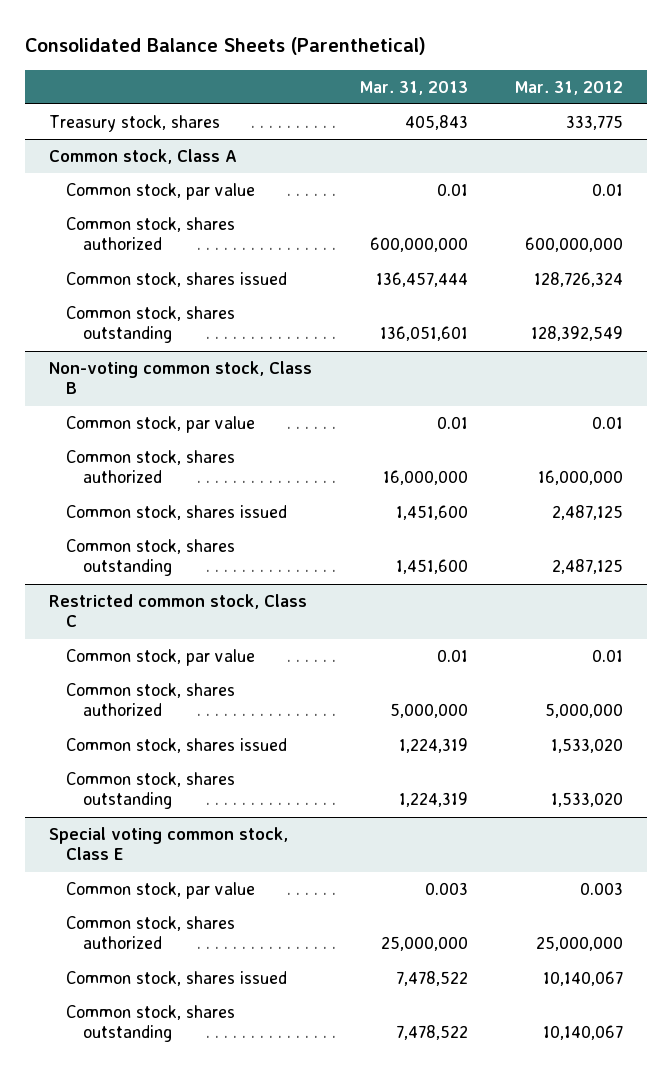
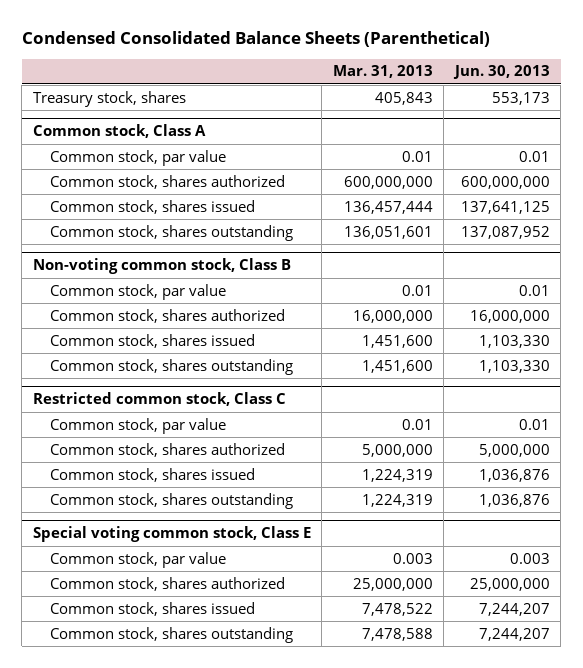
[25,37,427,56] Consolidated Balance Sheets (Parenthetical) -> [21,31,490,48] Condensed Consolidated Balance Sheets (Parenthetical)
[515,80,624,95] Mar. 31, 2012 -> none
none -> [452,65,550,80] Jun. 30, 2013
[395,1025,468,1041] 7,478,522 -> [361,627,433,641] 7,478,588

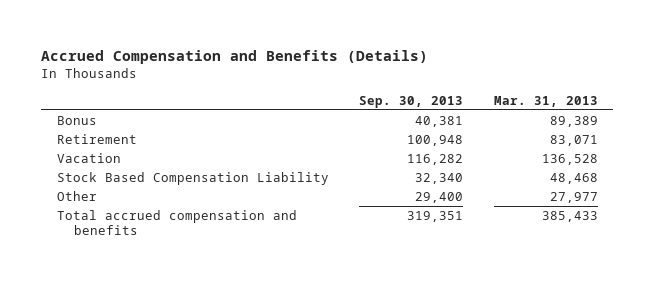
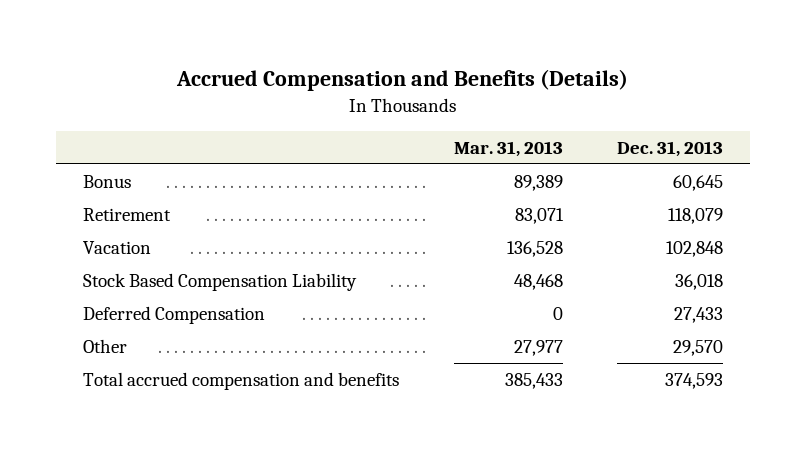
[359,95,464,108] Sep. 30, 2013 -> none
none -> [617,140,724,157] Dec. 31, 2013
none -> [83,306,266,325] Deferred Compensation

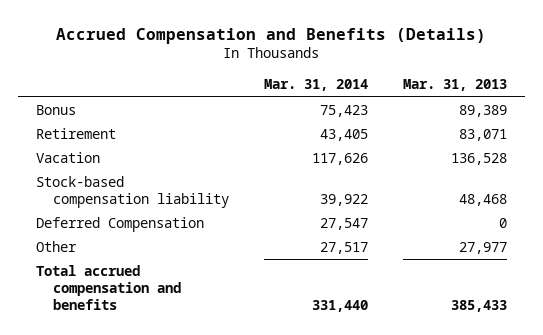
[617,140,724,157] Dec. 31, 2013 -> none
none -> [263,79,368,92] Mar. 31, 2014
[83,273,358,292] Stock Based Compensation Liability -> [35,176,229,209] Stock-based compensation liability

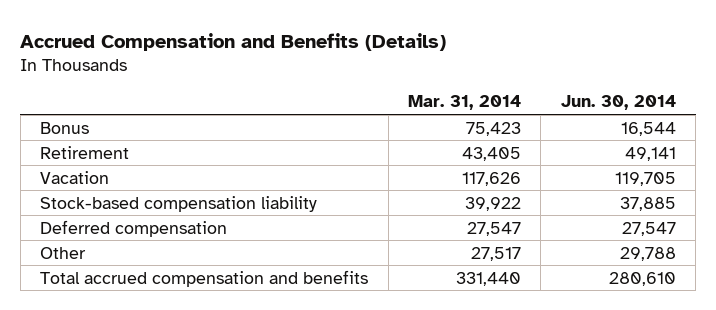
[403,79,508,92] Mar. 31, 2013 -> none
none -> [560,95,676,111] Jun. 30, 2014
[35,217,204,233] Deferred Compensation -> [40,219,228,237] Deferred compensation

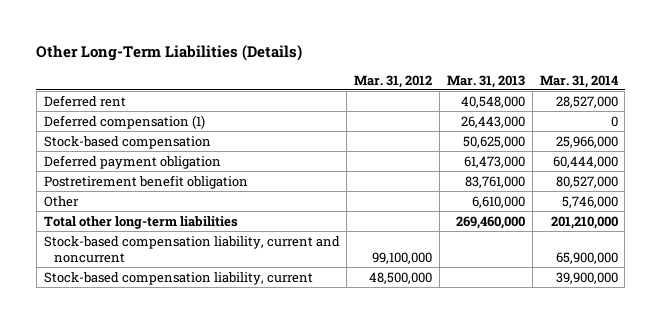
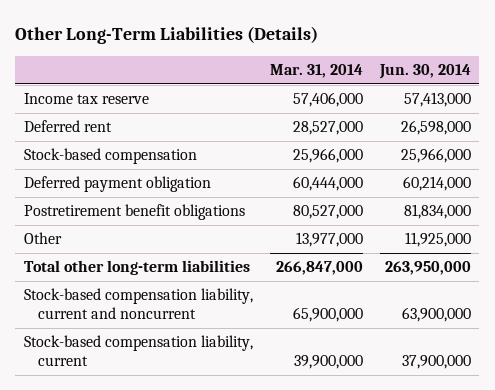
[354,74,433,88] Mar. 31, 2012 -> none
[446,74,525,88] Mar. 31, 2013 -> none
none -> [378,64,471,80] Jun. 30, 2014
none -> [23,93,149,105] Income tax reserve
[43,114,205,129] Deferred compensation (1) -> none
[43,174,248,189] Postretirement benefit obligation -> [23,204,245,221] Postretirement benefit obligations
[561,195,618,208] 5,746,000 -> [295,232,363,248] 13,977,000
[550,215,618,229] 201,210,000 -> [275,261,363,276] 266,847,000

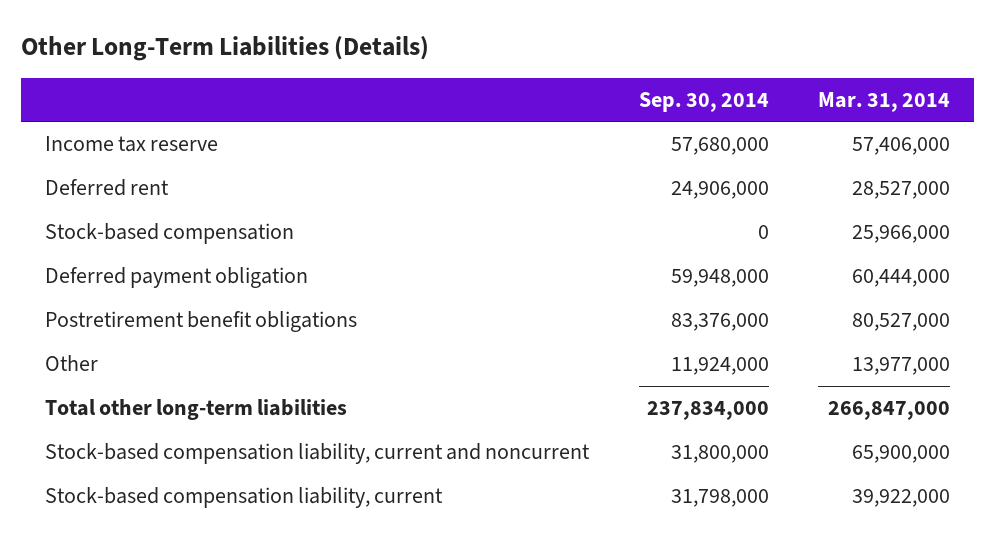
[378,64,471,80] Jun. 30, 2014 -> none
none -> [638,91,769,112] Sep. 30, 2014
[293,355,363,370] 39,900,000 -> [851,489,950,508] 39,922,000

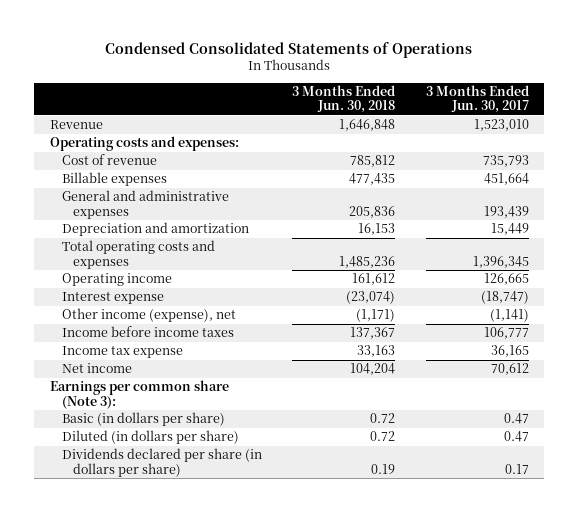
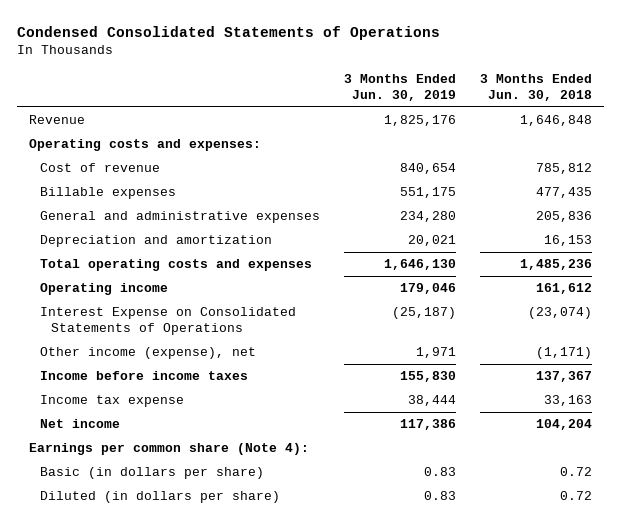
[425,85,529,114] 3 Months Ended Jun. 30, 2017 -> none
none -> [344,74,457,101] 3 Months Ended Jun. 30, 2019
[61,292,164,305] Interest expense -> [40,307,297,335] Interest Expense on Consolidated Statements of Operations
[49,380,229,409] Earnings per common share (Note 3): -> [29,443,310,456] Earnings per common share (Note 4):
[61,448,262,477] Dividends declared per share (in dollars per share) -> none

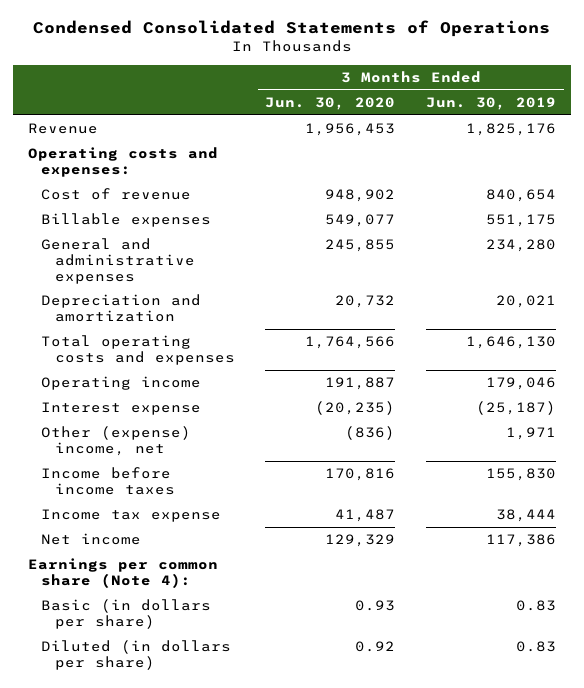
[480,74,593,101] 3 Months Ended Jun. 30, 2018 -> none
none -> [265,96,396,110] Jun. 30, 2020
[40,307,297,335] Interest Expense on Consolidated Statements of Operations -> [41,402,202,416] Interest expense
[40,347,257,360] Other income (expense), net -> [41,426,192,456] Other (expense) income, net

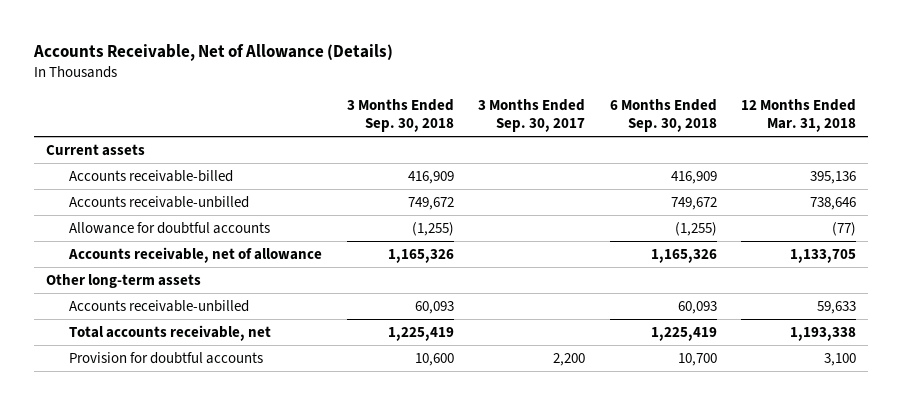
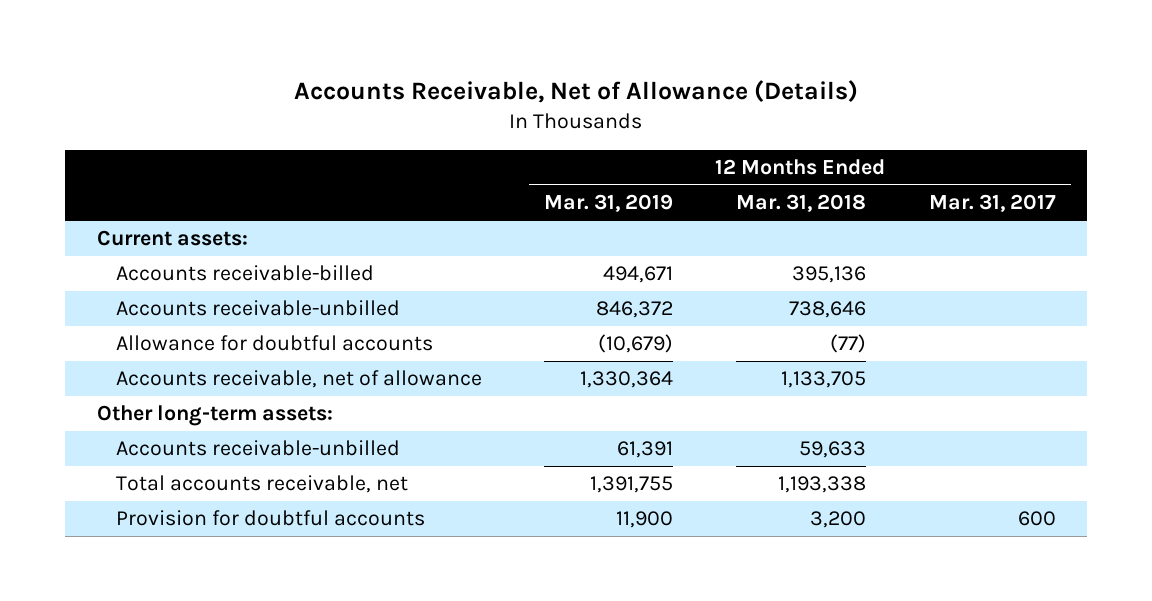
[346,98,454,133] 3 Months Ended Sep. 30, 2018 -> none
[478,98,586,133] 3 Months Ended Sep. 30, 2017 -> none
[609,98,717,133] 6 Months Ended Sep. 30, 2018 -> none
none -> [544,194,674,213] Mar. 31, 2019
none -> [928,194,1056,213] Mar. 31, 2017
[46,143,146,156] Current assets -> [96,230,248,247] Current assets:
[46,273,202,288] Other long-term assets -> [96,405,333,427] Other long-term assets:
[824,352,857,366] 3,100 -> [809,511,866,529] 3,200

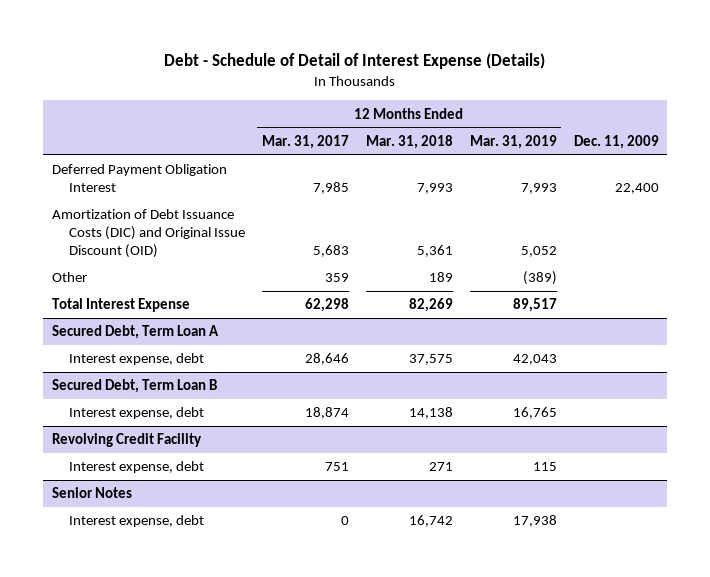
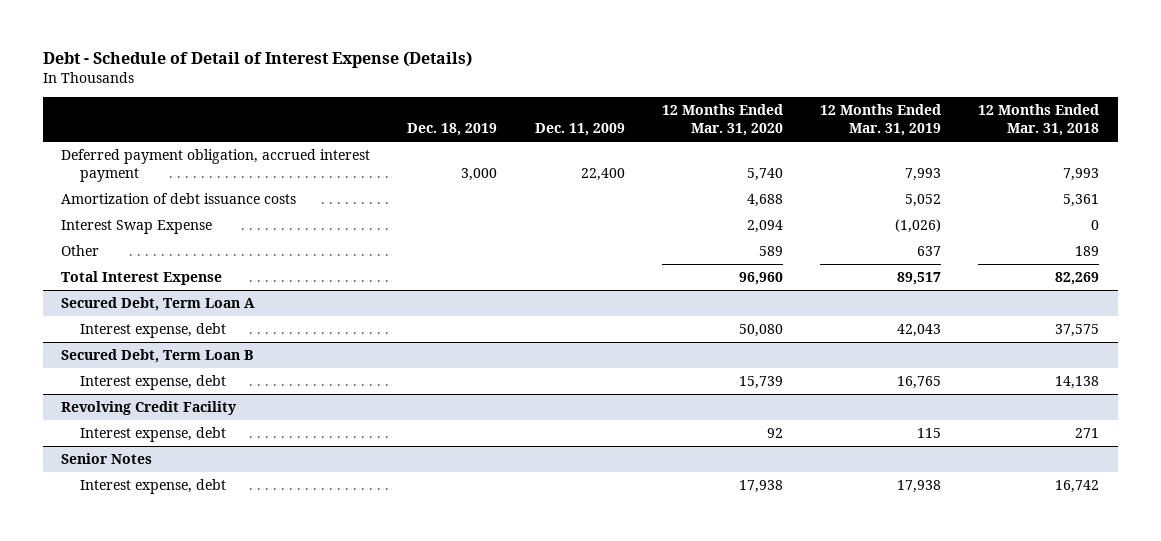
[261,135,349,150] Mar. 31, 2017 -> none
none -> [407,123,498,137] Dec. 18, 2019
none -> [661,104,783,137] 12 Months Ended Mar. 31, 2020
[51,164,227,193] Deferred Payment Obligation Interest -> [61,149,371,183] Deferred payment obligation, accrued interest payment
[51,209,245,258] Amortization of Debt Issuance Costs (DIC) and Original Issue Discount (OID) -> [61,193,297,205] Amortization of debt issuance costs
none -> [61,220,213,235] Interest Swap Expense
[522,271,557,286] (389) -> [917,246,942,257] 637

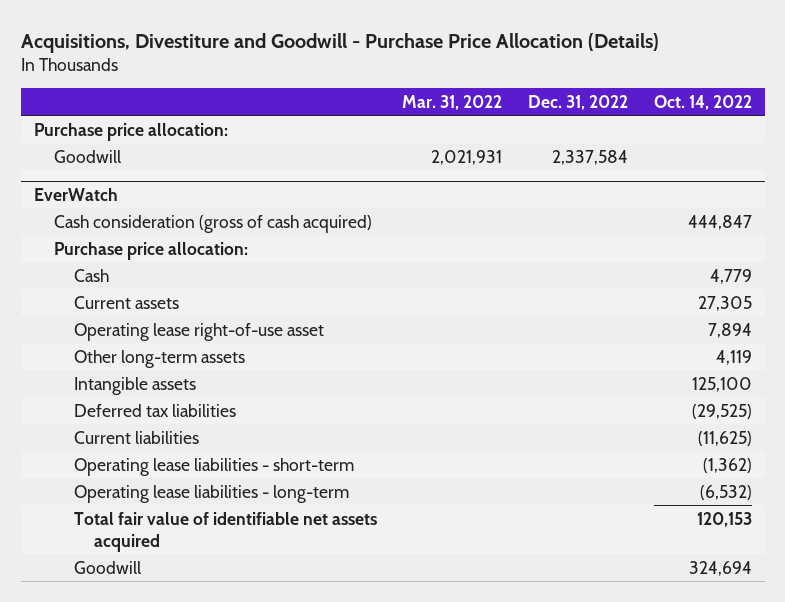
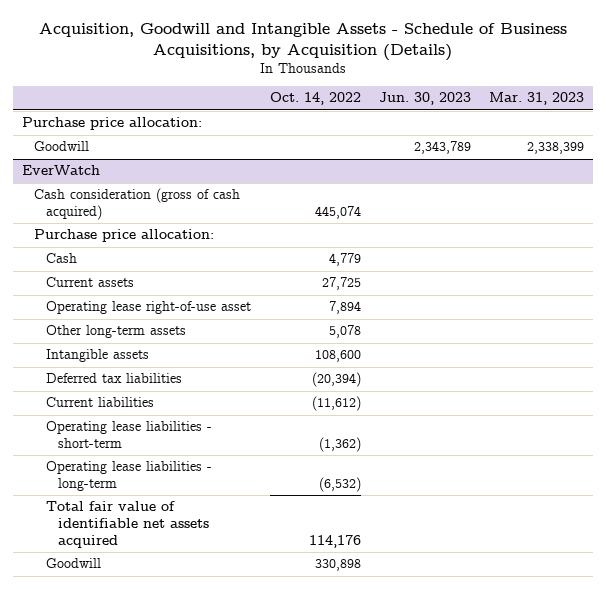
[20,32,659,53] Acquisitions, Divestiture and Goodwill - Purchase Price Allocation (Details) -> [39,23,568,61] Acquisition, Goodwill and Intangible Assets - Schedule of Business Acquisitions, by Acquisition (Details)
[402,95,503,111] Mar. 31, 2022 -> none
[528,95,629,111] Dec. 31, 2022 -> none
none -> [378,92,471,106] Jun. 30, 2023
none -> [488,92,584,106] Mar. 31, 2023
[687,214,752,230] 444,847 -> [314,205,361,219] 445,074
[697,295,752,311] 27,305 -> [321,277,361,291] 27,725
[715,349,752,365] 4,119 -> [328,325,361,339] 5,078
[691,376,752,392] 125,100 -> [314,350,361,363] 108,600
[691,403,752,419] (29,525) -> [311,372,361,388] (20,394)
[697,430,752,446] (11,625) -> [311,396,361,412] (11,612)
[696,511,752,527] 120,153 -> [308,534,361,548] 114,176
[688,560,752,576] 324,694 -> [314,559,361,572] 330,898

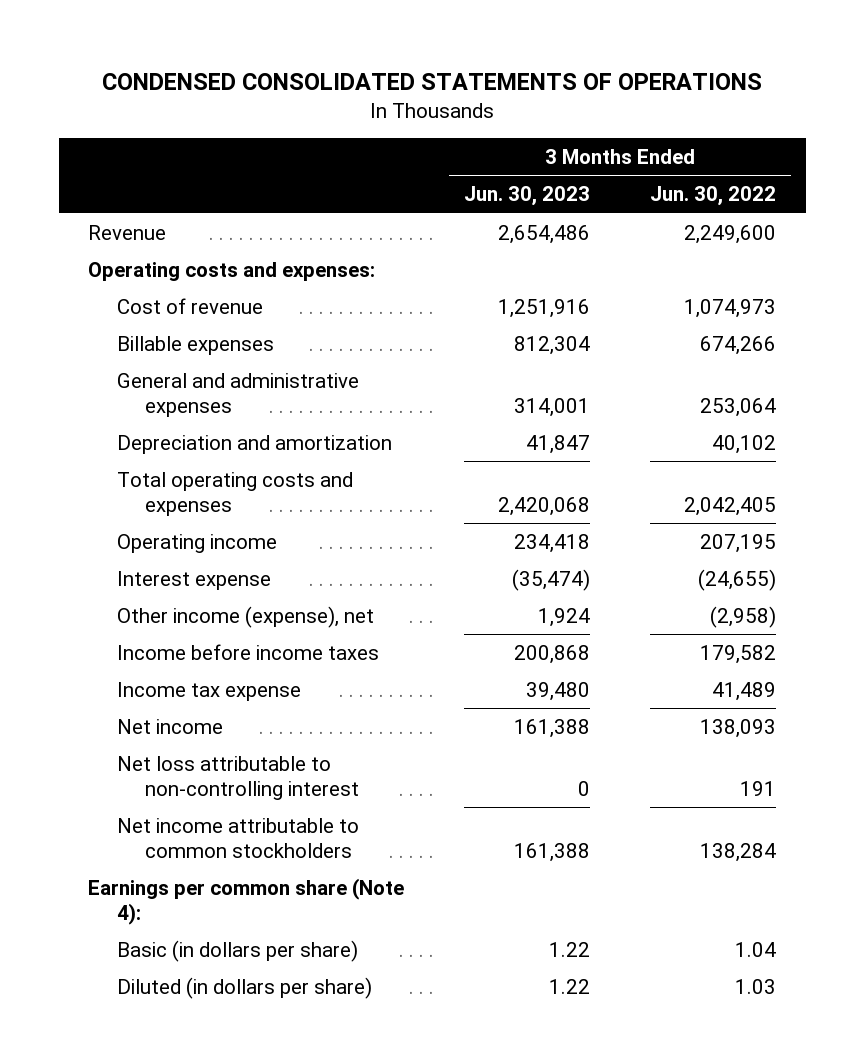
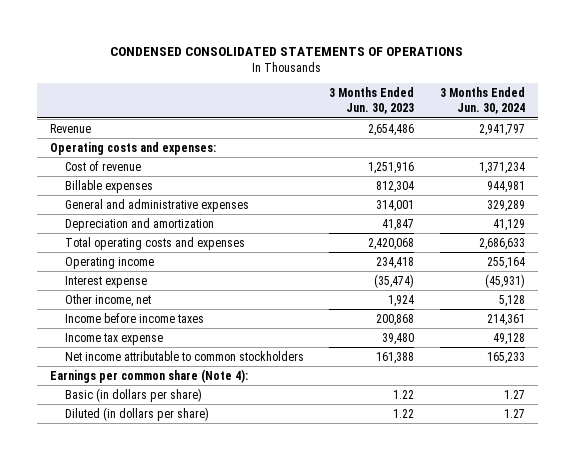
[649,186,776,207] Jun. 30, 2022 -> none
none -> [439,87,525,115] 3 Months Ended Jun. 30, 2024
[116,605,374,628] Other income (expense), net -> [64,293,151,307] Other income, net
[116,718,223,734] Net income -> none
[116,755,359,800] Net loss attributable to non-controlling interest -> none

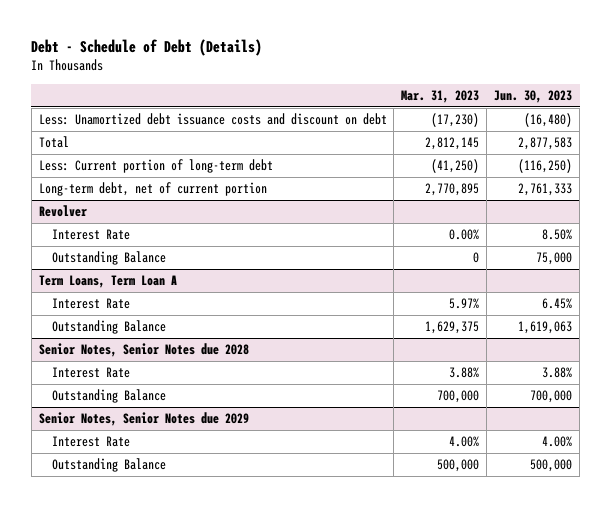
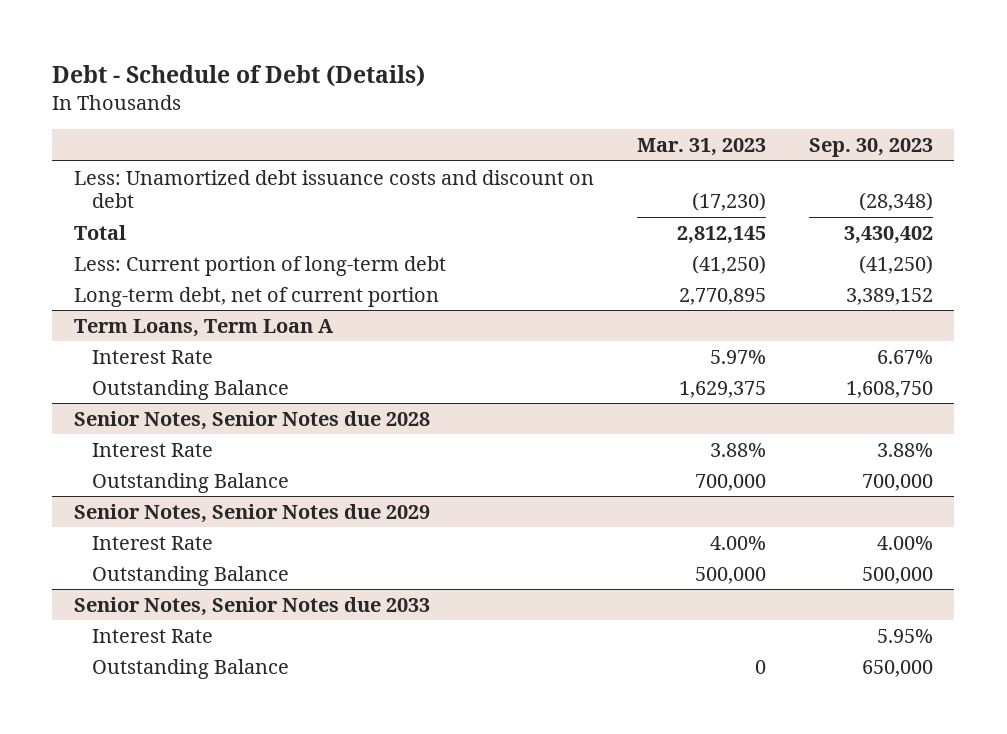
[494,90,573,104] Jun. 30, 2023 -> none
none -> [808,138,933,158] Sep. 30, 2023
[38,205,87,218] Revolver -> none
[51,229,130,241] Interest Rate -> none
[51,251,166,266] Outstanding Balance -> none
none -> [73,596,430,616] Senior Notes, Senior Notes due 2033
none -> [92,628,214,643] Interest Rate
none -> [92,658,290,679] Outstanding Balance

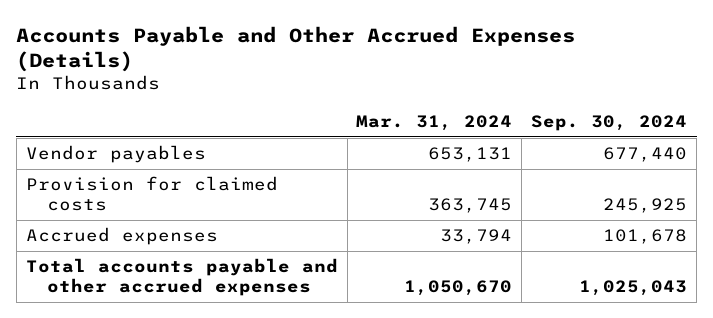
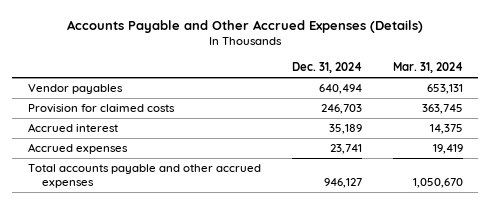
[531,114,688,131] Sep. 30, 2024 -> none
none -> [291,61,362,73] Dec. 31, 2024
none -> [27,123,118,133] Accrued interest
[440,229,513,245] 33,794 -> [432,144,463,155] 19,419

